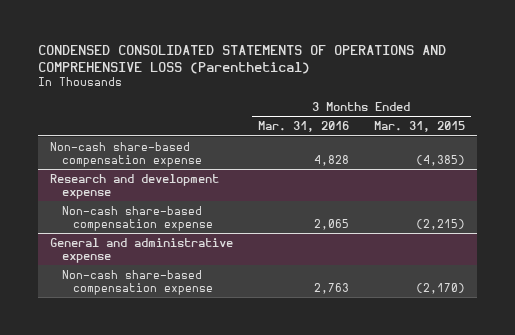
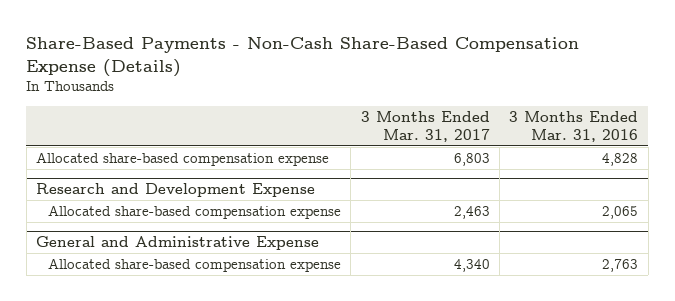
[37,44,446,74] CONDENSED CONSOLIDATED STATEMENTS OF OPERATIONS AND COMPREHENSIVE LOSS (Parenthetical) -> [26,37,580,77] Share-Based Payments - Non-Cash Share-Based Compensation Expense (Details)
[373,121,465,133] Mar. 31, 2015 -> none
none -> [360,110,490,142] 3 Months Ended Mar. 31, 2017
[50,141,202,167] Non-cash share-based compensation expense -> [36,151,330,166] Allocated share-based compensation expense
[50,173,220,199] Research and development expense -> [36,183,316,198] Research and Development Expense
[61,205,214,231] Non-cash share-based compensation expense -> [48,204,342,219] Allocated share-based compensation expense
[50,237,234,263] General and administrative expense -> [36,236,320,251] General and Administrative Expense
[61,269,214,295] Non-cash share-based compensation expense -> [48,257,342,272] Allocated share-based compensation expense

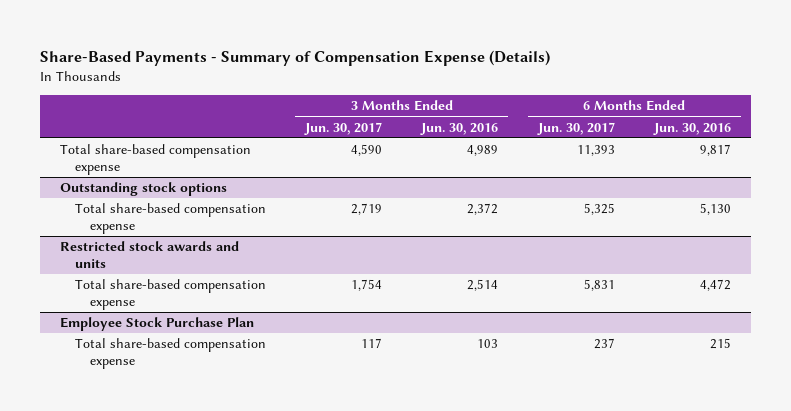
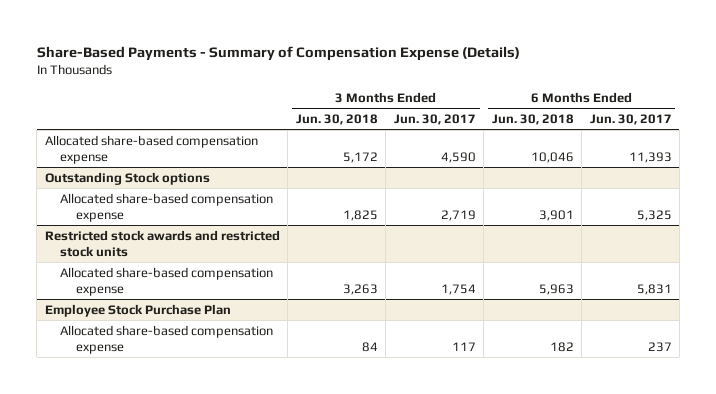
[420,122,499,135] Jun. 30, 2016 -> none
[653,122,732,135] Jun. 30, 2016 -> none
none -> [295,113,378,125] Jun. 30, 2018
none -> [491,113,574,125] Jun. 30, 2018
[59,144,251,175] Total share-based compensation expense -> [44,134,258,164] Allocated share-based compensation expense
[59,182,227,197] Outstanding stock options -> [44,171,210,185] Outstanding Stock options
[74,203,266,234] Total share-based compensation expense -> [60,192,274,222] Allocated share-based compensation expense
[59,241,239,268] Restricted stock awards and units -> [44,229,280,257] Restricted stock awards and restricted stock units
[74,279,266,310] Total share-based compensation expense -> [60,266,274,296] Allocated share-based compensation expense
[74,338,266,369] Total share-based compensation expense -> [60,324,274,354] Allocated share-based compensation expense

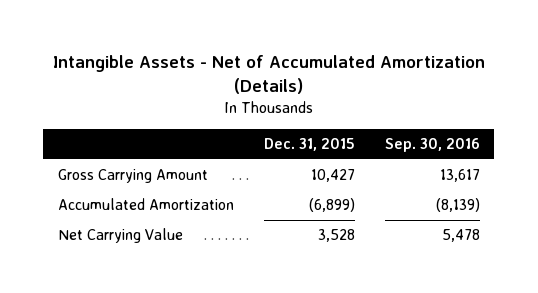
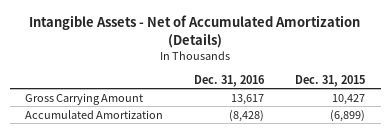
[384,138,480,153] Sep. 30, 2016 -> none
none -> [194,74,266,87] Dec. 31, 2016
[58,228,184,244] Net Carrying Value -> none

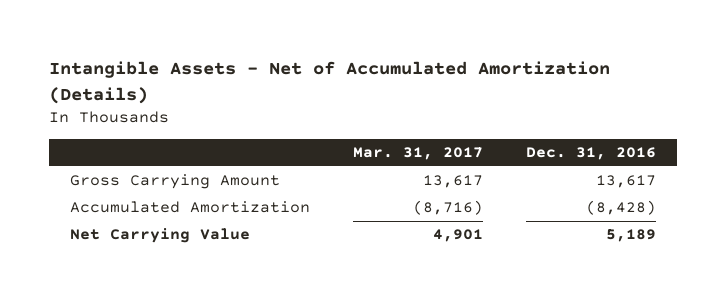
[295,74,366,87] Dec. 31, 2015 -> none
none -> [353,146,484,160] Mar. 31, 2017
none -> [70,228,251,244] Net Carrying Value

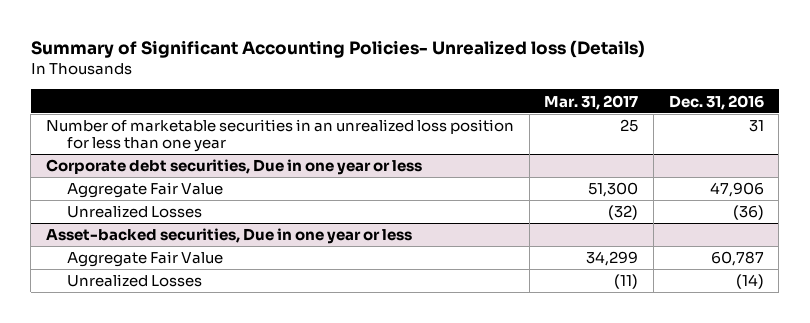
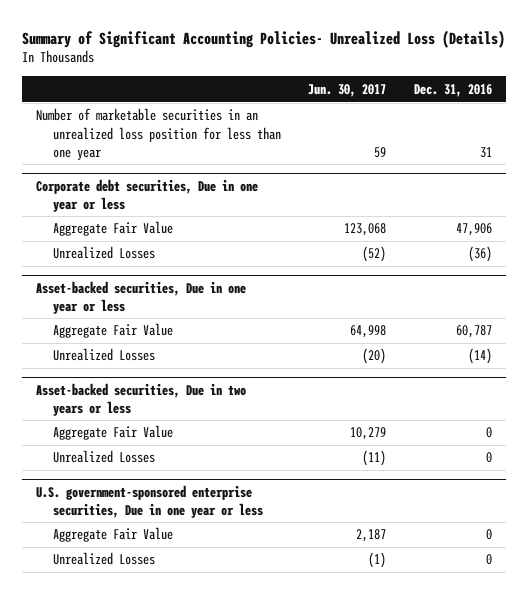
[30,40,645,59] Summary of Significant Accounting Policies- Unrealized loss (Details) -> [22,29,506,48] Summary of Significant Accounting Policies- Unrealized Loss (Details)
[544,94,639,110] Mar. 31, 2017 -> none
none -> [308,83,387,97] Jun. 30, 2017
none -> [35,382,246,416] Asset-backed securities, Due in two years or less
none -> [52,425,173,441] Aggregate Fair Value
none -> [52,450,155,464] Unrealized Losses
none -> [35,484,263,518] U.S. government-sponsored enterprise securities, Due in one year or less
none -> [52,527,173,543] Aggregate Fair Value
none -> [52,552,155,566] Unrealized Losses

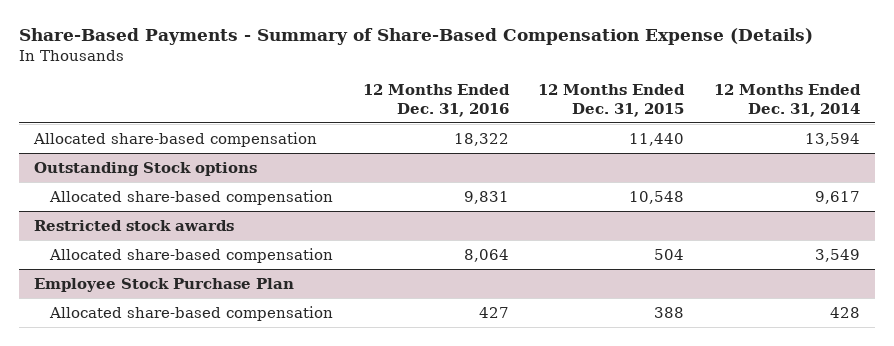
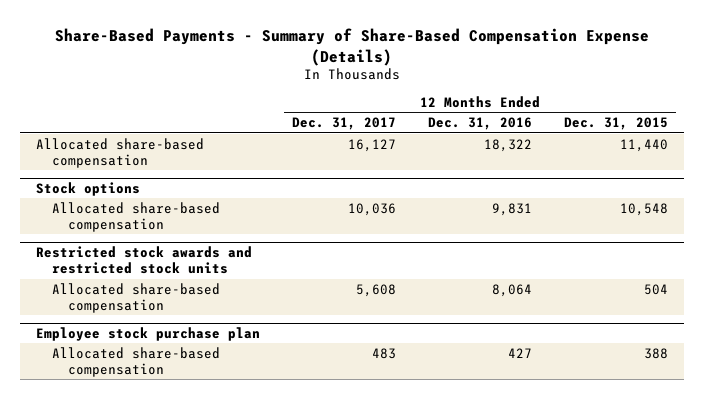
[714,84,862,117] 12 Months Ended Dec. 31, 2014 -> none
none -> [292,117,397,131] Dec. 31, 2017
[33,161,257,176] Outstanding Stock options -> [36,181,141,196] Stock options
[33,219,234,231] Restricted stock awards -> [36,245,253,275] Restricted stock awards and restricted stock units
[33,277,294,292] Employee Stock Purchase Plan -> [36,326,261,341] Employee stock purchase plan

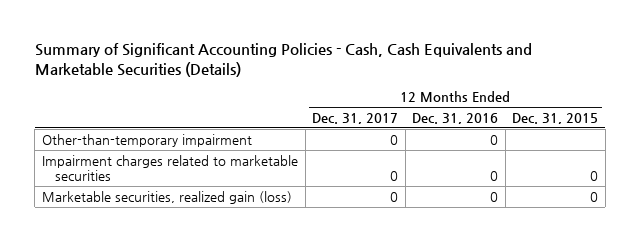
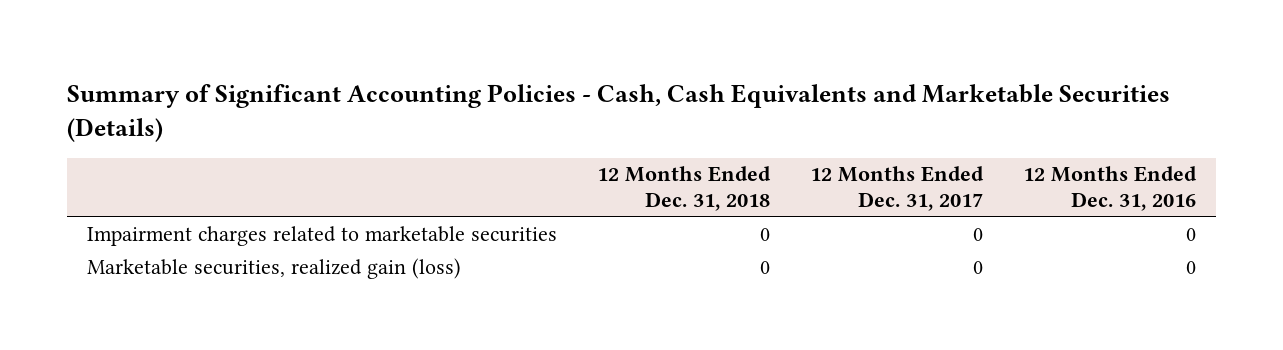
[512,112,599,124] Dec. 31, 2015 -> none
none -> [597,166,772,212] 12 Months Ended Dec. 31, 2018
[41,133,252,147] Other-than-temporary impairment -> none

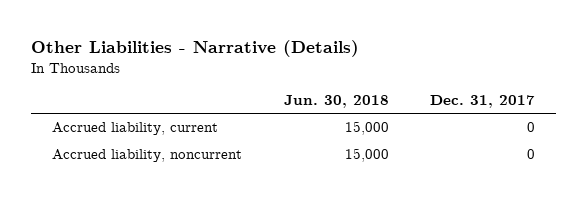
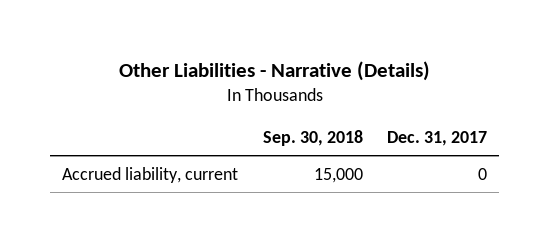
[283,95,389,109] Jun. 30, 2018 -> none
none -> [262,129,363,146] Sep. 30, 2018
[52,149,243,163] Accrued liability, noncurrent -> none

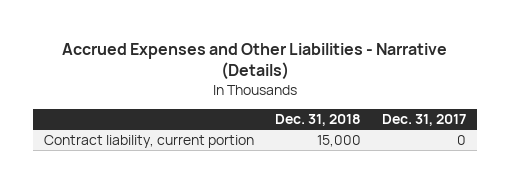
[118,61,430,82] Other Liabilities - Narrative (Details) -> [61,42,447,81] Accrued Expenses and Other Liabilities - Narrative (Details)
[262,129,363,146] Sep. 30, 2018 -> none
none -> [274,114,361,127] Dec. 31, 2018
[62,166,239,183] Accrued liability, current -> [43,135,254,149] Contract liability, current portion

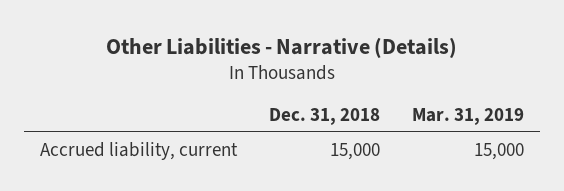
[61,42,447,81] Accrued Expenses and Other Liabilities - Narrative (Details) -> [105,36,457,58] Other Liabilities - Narrative (Details)
[382,114,467,127] Dec. 31, 2017 -> none
none -> [411,108,524,126] Mar. 31, 2019
[43,135,254,149] Contract liability, current portion -> [39,142,238,161] Accrued liability, current

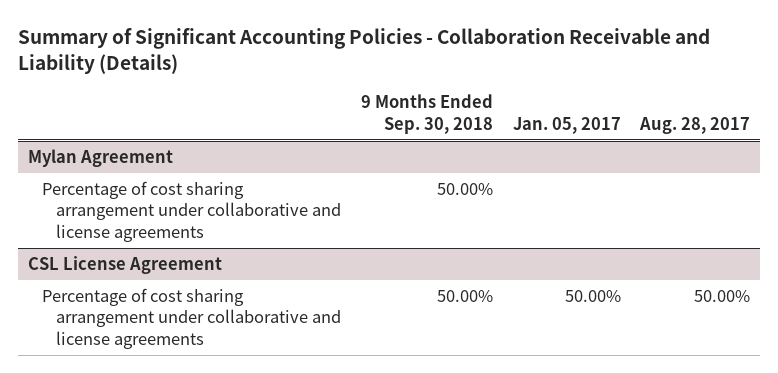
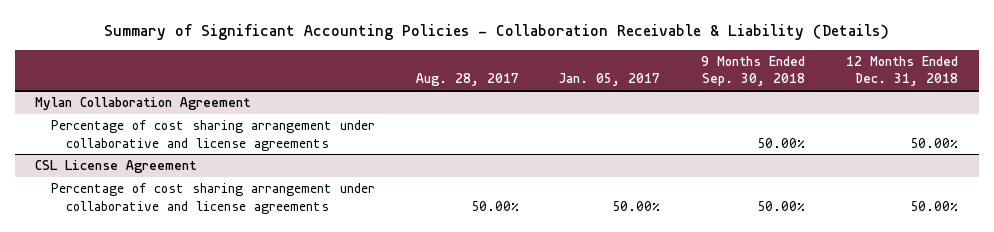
[17,27,710,74] Summary of Significant Accounting Policies - Collaboration Receivable and Liability (Details) -> [103,24,889,41] Summary of Significant Accounting Policies - Collaboration Receivable & Liability (Details)
none -> [846,55,959,87] 12 Months Ended Dec. 31, 2018
[27,149,173,168] Mylan Agreement -> [35,97,252,111] Mylan Collaboration Agreement

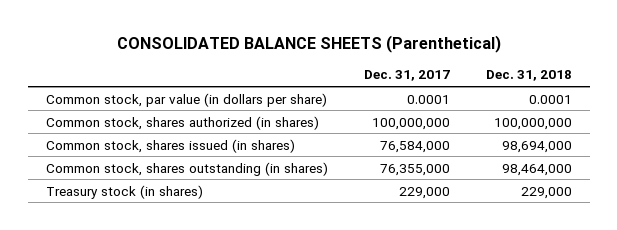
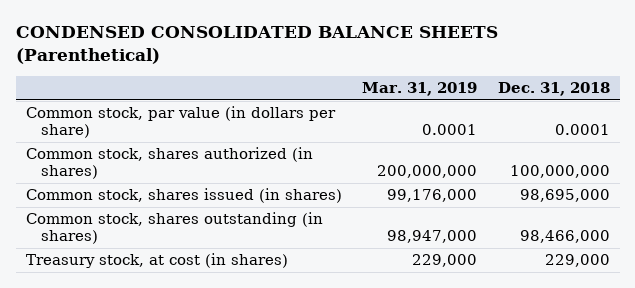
[116,34,501,53] CONSOLIDATED BALANCE SHEETS (Parenthetical) -> [15,26,498,65] CONDENSED CONSOLIDATED BALANCE SHEETS (Parenthetical)
[363,70,450,82] Dec. 31, 2017 -> none
none -> [362,82,478,97] Mar. 31, 2019
[501,140,572,153] 98,694,000 -> [519,189,610,203] 98,695,000
[501,163,572,176] 98,464,000 -> [519,230,610,244] 98,466,000
[45,184,203,199] Treasury stock (in shares) -> [25,253,288,269] Treasury stock, at cost (in shares)

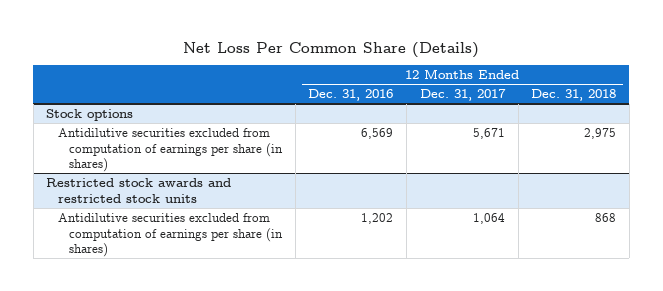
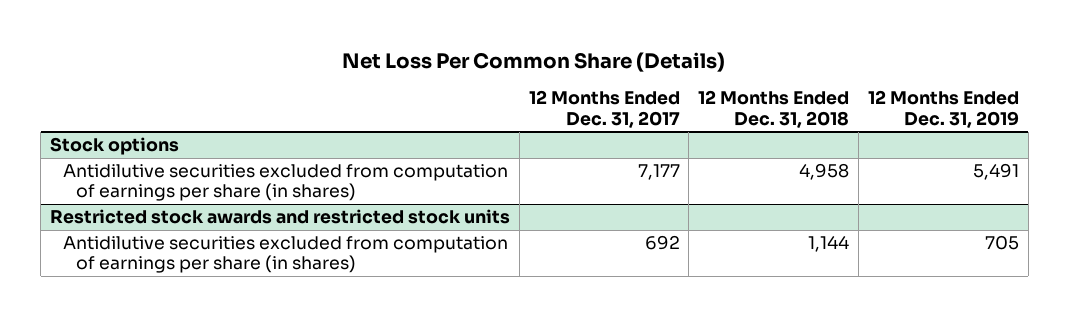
[308,89,394,102] Dec. 31, 2016 -> none
none -> [867,90,1019,128] 12 Months Ended Dec. 31, 2019
[472,127,505,139] 5,671 -> [637,164,680,181] 7,177
[584,127,617,139] 2,975 -> [799,163,850,181] 4,958
[472,212,505,224] 1,064 -> [644,235,680,251] 692
[595,212,617,222] 868 -> [808,235,850,253] 1,144

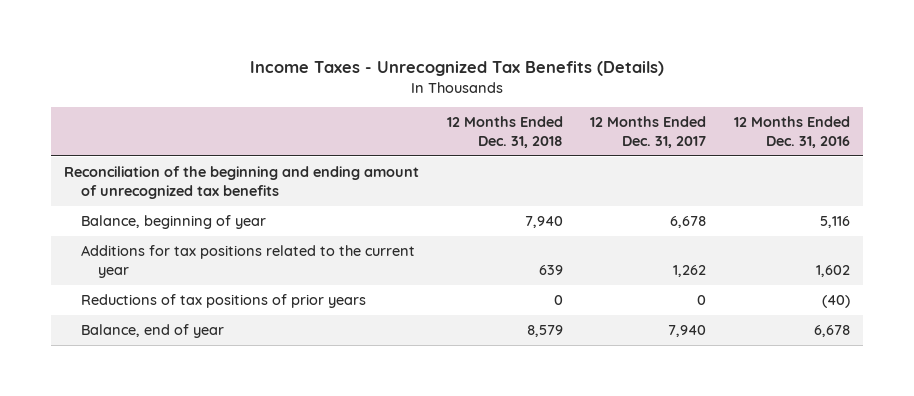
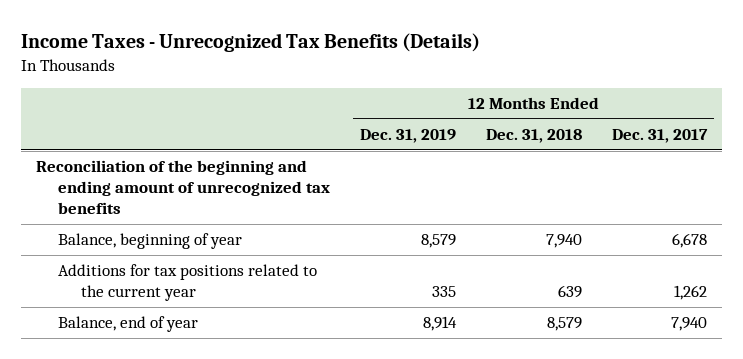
[733,116,850,149] 12 Months Ended Dec. 31, 2016 -> none
none -> [360,128,457,143] Dec. 31, 2019
[81,294,367,309] Reductions of tax positions of prior years -> none

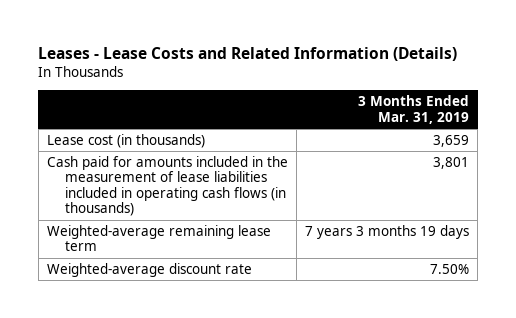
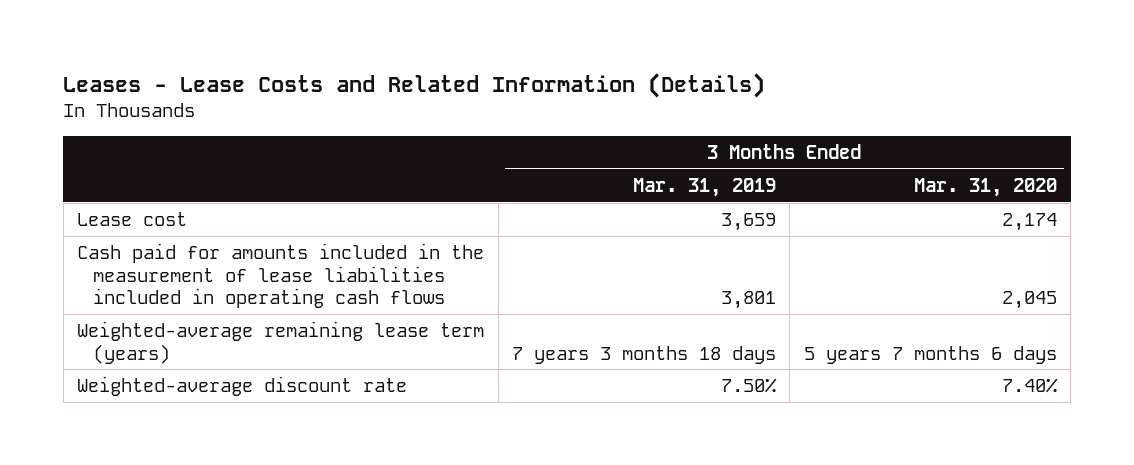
none -> [913,177,1057,197] Mar. 31, 2020
[46,134,205,149] Lease cost (in thousands) -> [77,211,188,226] Lease cost
[46,156,288,217] Cash paid for amounts included in the measurement of lease liabilities included in operating cash flows (in thousands) -> [77,242,485,309] Cash paid for amounts included in the measurement of lease liabilities included in operating cash flows
[46,225,271,252] Weighted-average remaining lease term -> [77,320,485,364] Weighted-average remaining lease term (years)
[305,225,470,240] 7 years 3 months 19 days -> [512,345,777,364] 7 years 3 months 18 days

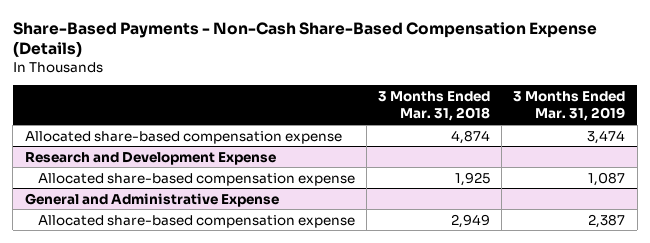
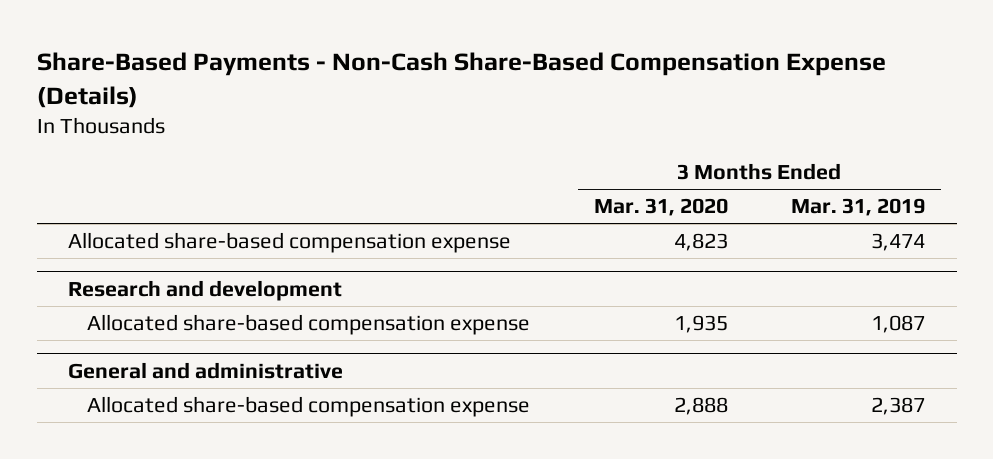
[378,91,491,122] 3 Months Ended Mar. 31, 2018 -> none
none -> [593,198,728,217] Mar. 31, 2020
[24,151,276,165] Research and Development Expense -> [68,279,343,301] Research and development
[24,192,279,207] General and Administrative Expense -> [68,361,344,379] General and administrative

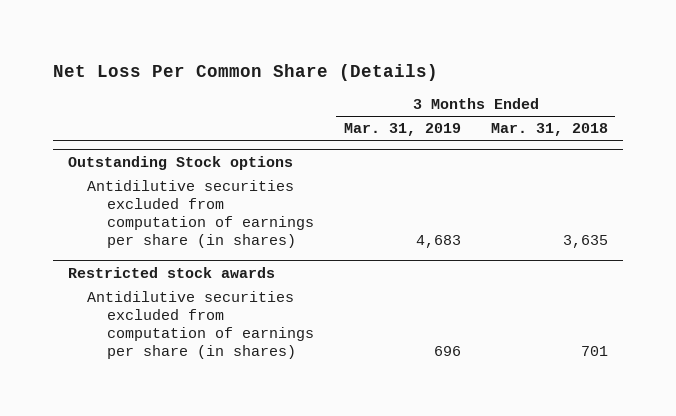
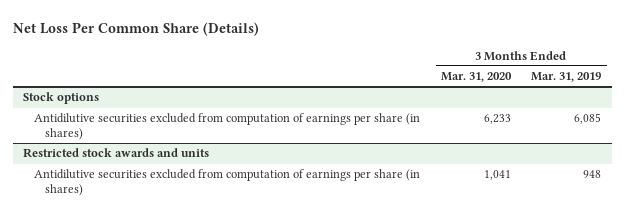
[490,123,608,137] Mar. 31, 2018 -> none
none -> [440,72,512,83] Mar. 31, 2020
[68,156,294,171] Outstanding Stock options -> [23,92,100,105] Stock options
[415,234,461,248] 4,683 -> [574,113,602,125] 6,085
[68,267,276,279] Restricted stock awards -> [23,148,210,159] Restricted stock awards and units
[433,345,461,356] 696 -> [583,170,602,179] 948

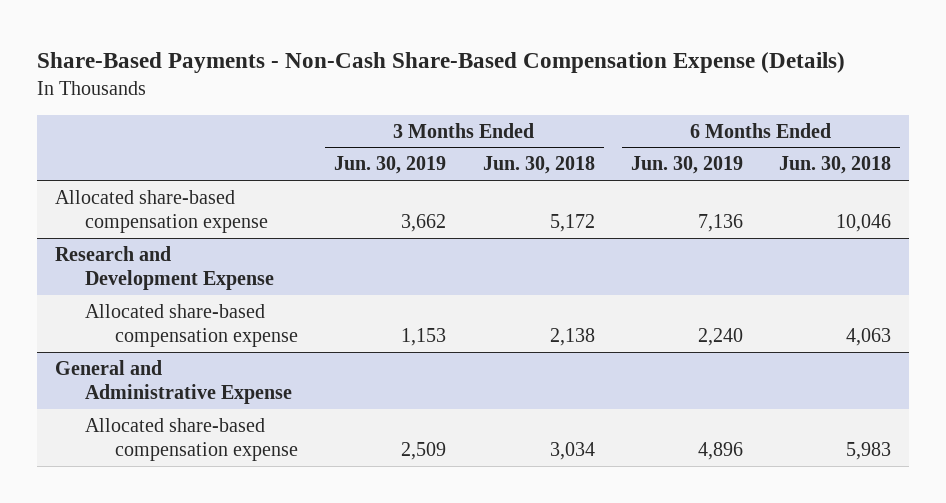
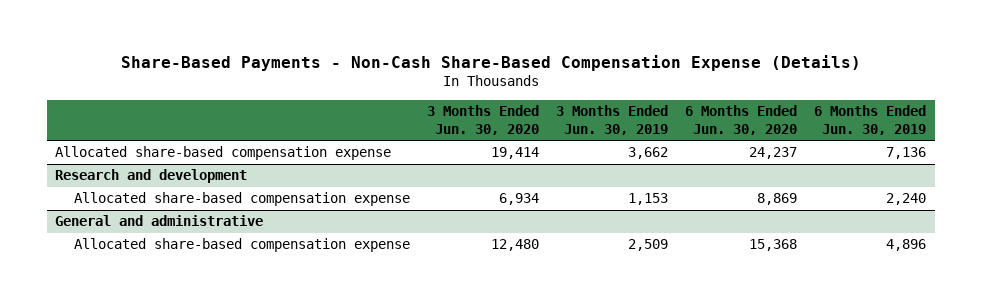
[482,156,595,175] Jun. 30, 2018 -> none
[779,156,892,175] Jun. 30, 2018 -> none
none -> [427,105,540,135] 3 Months Ended Jun. 30, 2020
none -> [685,105,798,135] 6 Months Ended Jun. 30, 2020
[55,245,275,291] Research and Development Expense -> [55,169,248,184] Research and development
[55,359,293,405] General and Administrative Expense -> [55,215,264,227] General and administrative

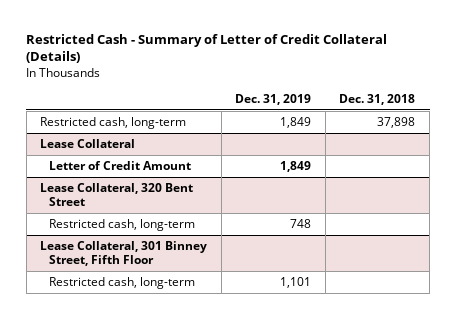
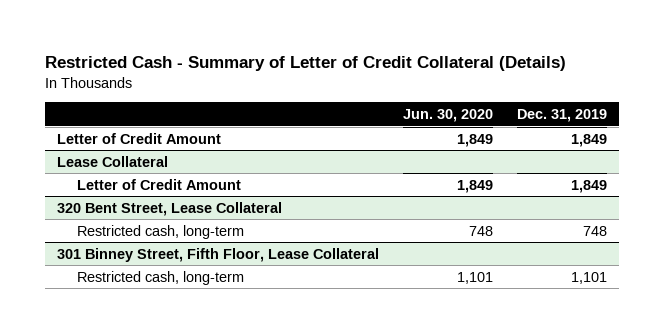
[339,93,416,105] Dec. 31, 2018 -> none
none -> [403,109,494,123] Jun. 30, 2020
[40,116,187,129] Restricted cash, long-term -> [56,132,221,144] Letter of Credit Amount
[40,182,194,206] Lease Collateral, 320 Bent Street -> [56,201,282,216] 320 Bent Street, Lease Collateral
[40,240,208,266] Lease Collateral, 301 Binney Street, Fifth Floor -> [56,247,379,262] 301 Binney Street, Fifth Floor, Lease Collateral

